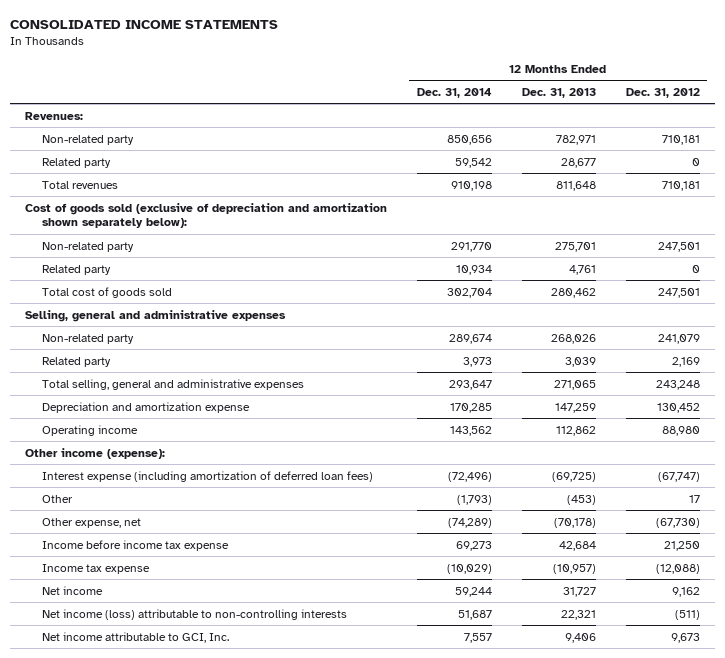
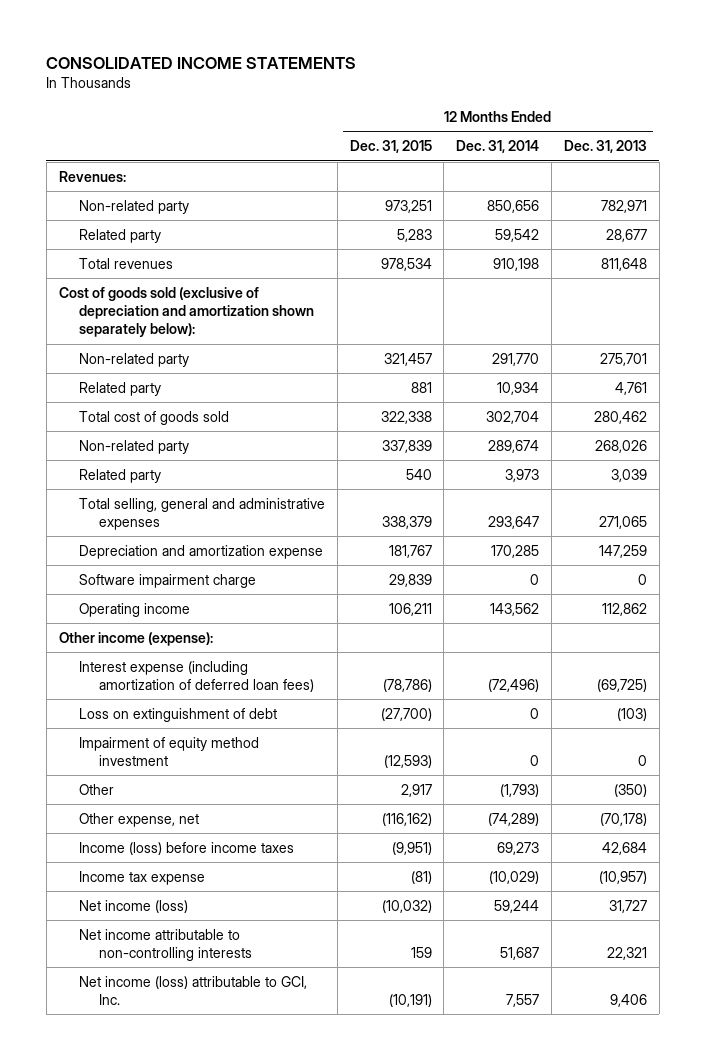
[625,87,700,98] Dec. 31, 2012 -> none
none -> [349,140,432,154] Dec. 31, 2015
[24,309,286,322] Selling, general and administrative expenses -> none
none -> [78,573,256,588] Software impairment charge
none -> [78,707,277,722] Loss on extinguishment of debt
none -> [78,736,259,767] Impairment of equity method investment
[566,494,596,505] (453) -> [614,783,648,797] (350)
[42,539,230,551] Income before income tax expense -> [78,841,294,855] Income (loss) before income taxes
[42,585,104,595] Net income -> [78,899,188,913] Net income (loss)
[42,608,348,620] Net income (loss) attributable to non-controlling interests -> [78,928,252,962] Net income attributable to non-controlling interests
[42,631,230,643] Net income attributable to GCI, Inc. -> [78,975,307,1006] Net income (loss) attributable to GCI, Inc.

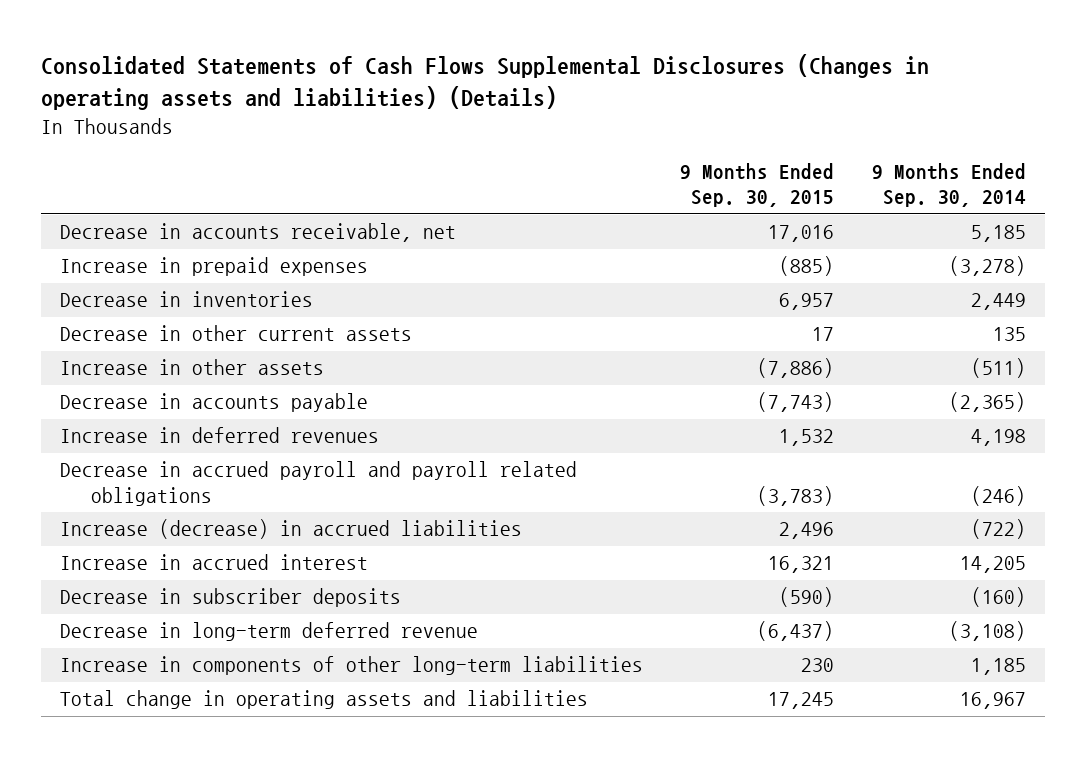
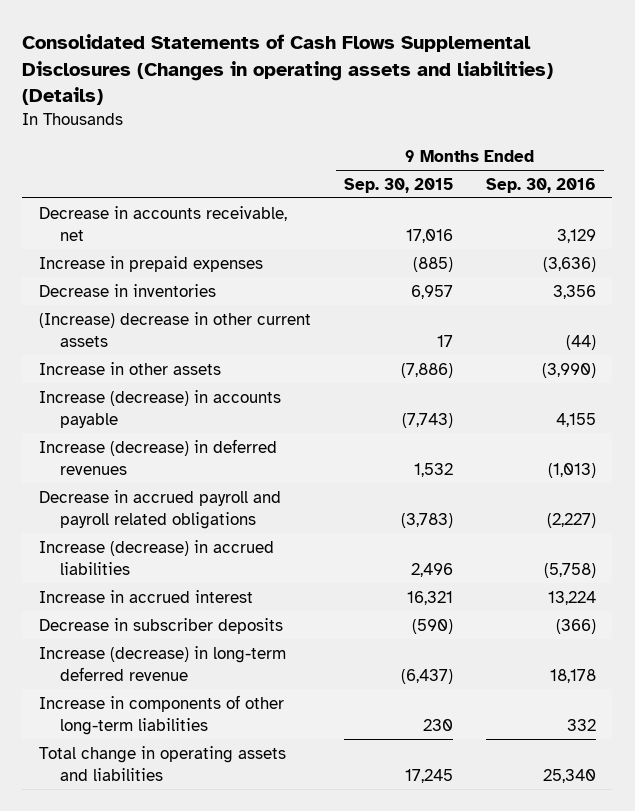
[871,162,1026,208] 9 Months Ended Sep. 30, 2014 -> none
none -> [485,177,596,193] Sep. 30, 2016
[59,325,412,342] Decrease in other current assets -> [38,311,311,347] (Increase) decrease in other current assets
[59,393,368,413] Decrease in accounts payable -> [38,389,281,428] Increase (decrease) in accounts payable
[59,427,379,444] Increase in deferred revenues -> [38,438,277,475] Increase (decrease) in deferred revenues
[59,622,478,642] Decrease in long-term deferred revenue -> [38,645,286,681] Increase (decrease) in long-term deferred revenue

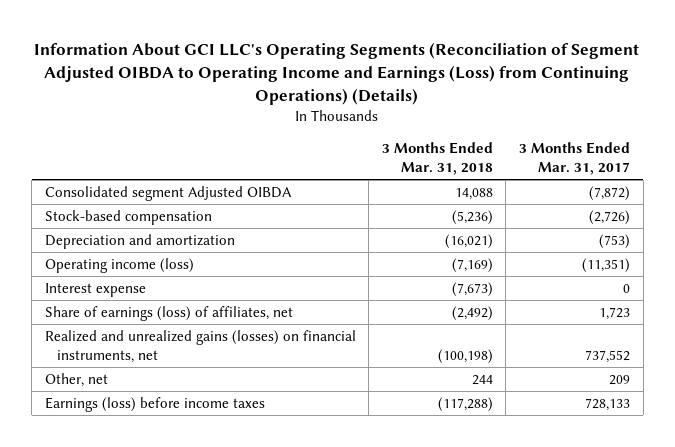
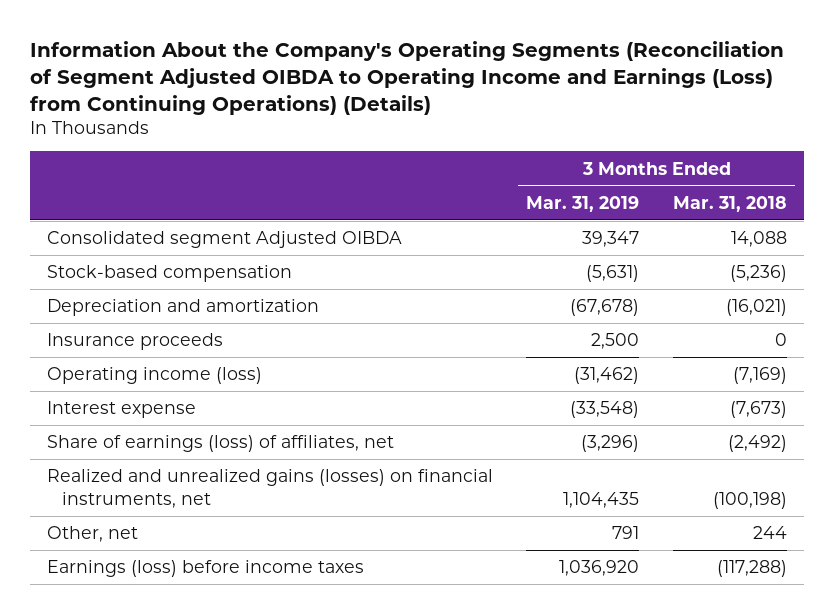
[34,41,640,106] Information About GCI LLC's Operating Segments (Reconciliation of Segment Adjusted OIBDA to Operating Income and Earnings (Loss) from Continuing Operations) (Details) -> [29,40,784,115] Information About the Company's Operating Segments (Reconciliation of Segment Adjusted OIBDA to Operating Income and Earnings (Loss) from Continuing Operations) (Details)
[519,142,631,175] 3 Months Ended Mar. 31, 2017 -> none
none -> [526,195,640,212] Mar. 31, 2019
none -> [46,333,223,351] Insurance proceeds

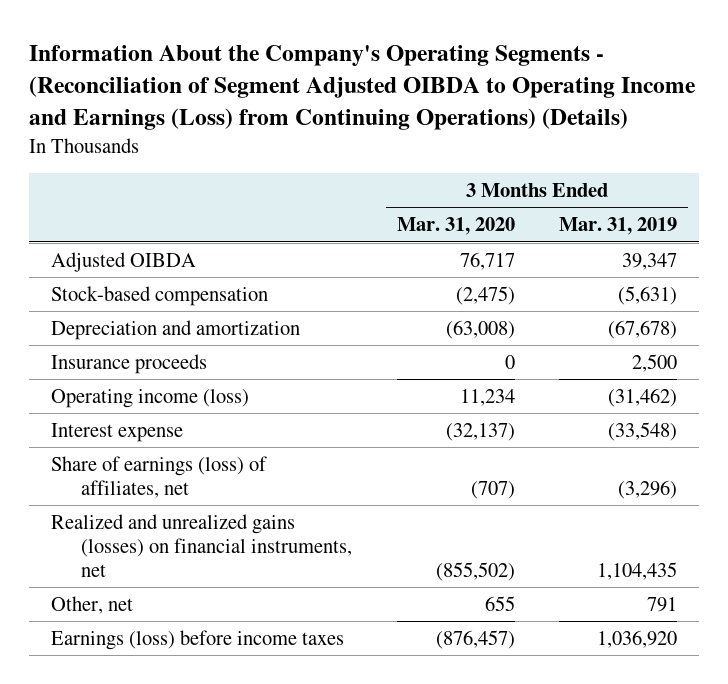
[29,40,784,115] Information About the Company's Operating Segments (Reconciliation of Segment Adjusted OIBDA to Operating Income and Earnings (Loss) from Continuing Operations) (Details) -> [29,45,697,130] Information About the Company's Operating Segments - (Reconciliation of Segment Adjusted OIBDA to Operating Income and Earnings (Loss) from Continuing Operations) (Details)
[673,195,788,212] Mar. 31, 2018 -> none
none -> [396,217,515,236] Mar. 31, 2020
[46,231,402,249] Consolidated segment Adjusted OIBDA -> [51,251,197,272] Adjusted OIBDA

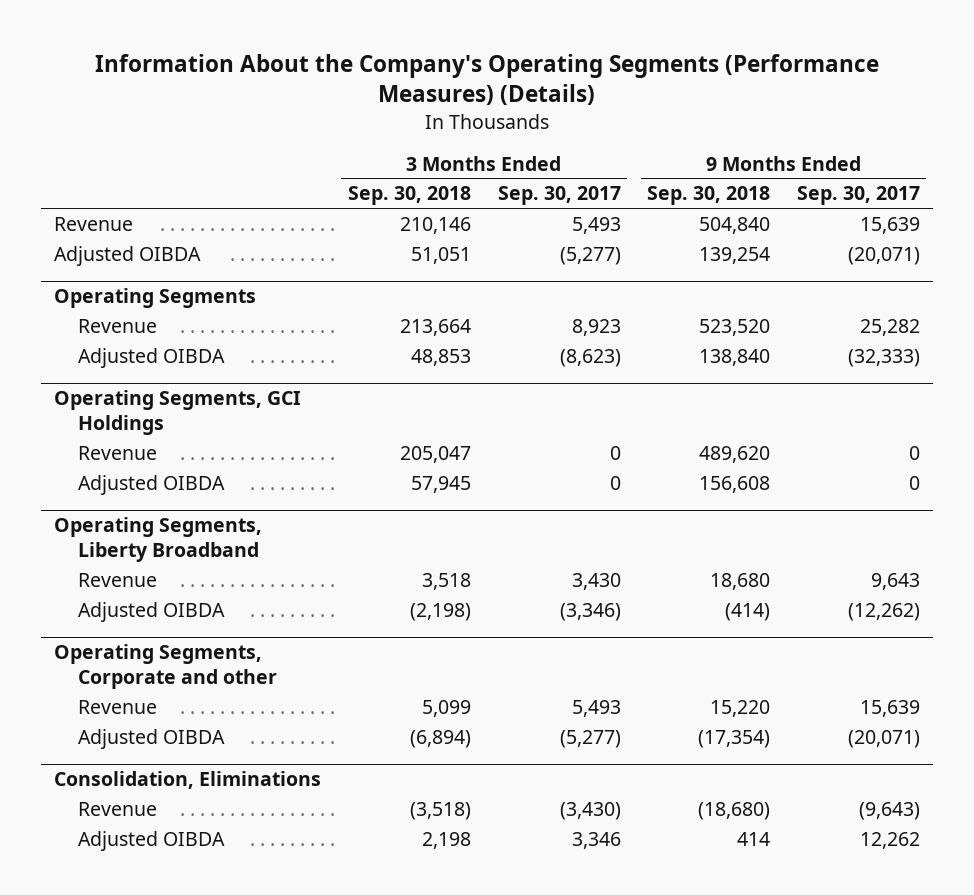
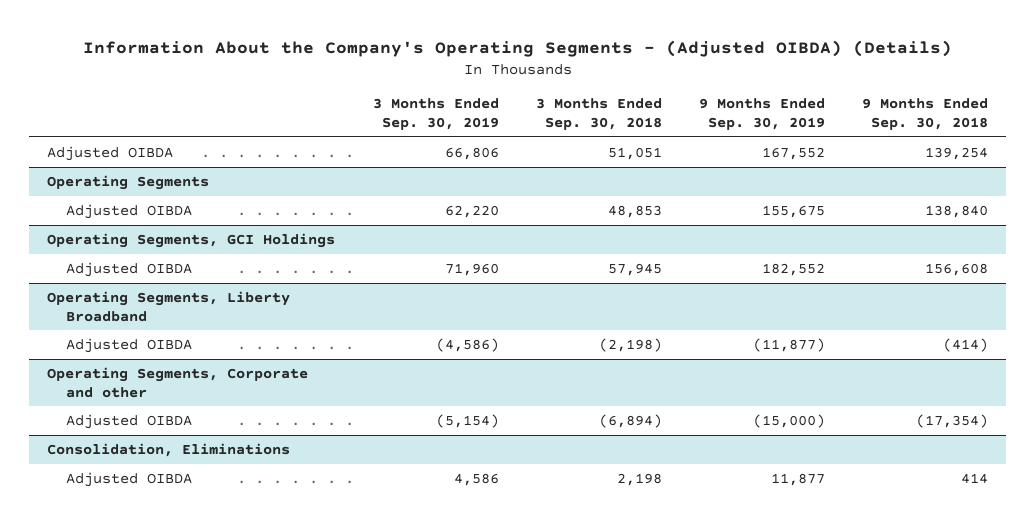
[95,53,880,106] Information About the Company's Operating Segments (Performance Measures) (Details) -> [82,39,952,57] Information About the Company's Operating Segments - (Adjusted OIBDA) (Details)
[497,186,621,206] Sep. 30, 2017 -> none
[796,186,920,206] Sep. 30, 2017 -> none
none -> [372,98,499,130] 3 Months Ended Sep. 30, 2019
none -> [698,98,825,130] 9 Months Ended Sep. 30, 2019
[54,217,134,232] Revenue -> none
[78,319,158,334] Revenue -> none
[78,446,158,461] Revenue -> none
[78,573,158,588] Revenue -> none
[78,700,158,715] Revenue -> none
[78,802,158,817] Revenue -> none

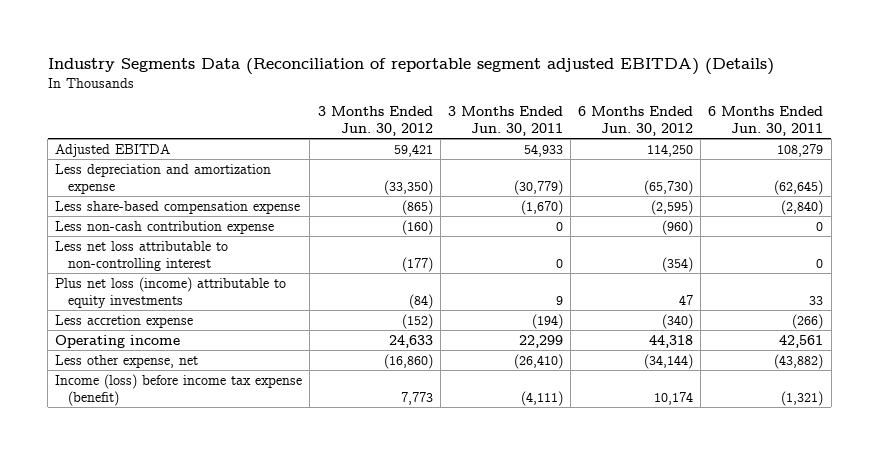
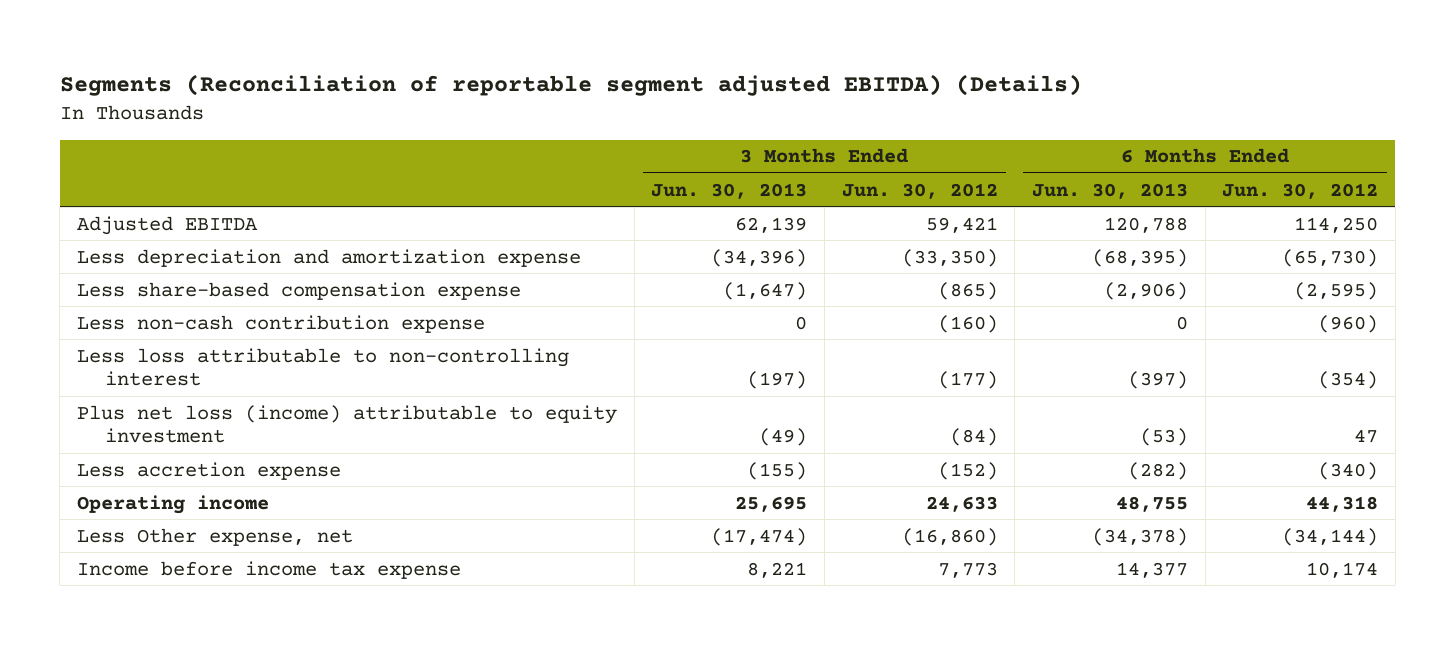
[47,57,774,75] Industry Segments Data (Reconciliation of reportable segment adjusted EBITDA) (Details) -> [59,74,1082,97] Segments (Reconciliation of reportable segment adjusted EBITDA) (Details)
[447,106,563,136] 3 Months Ended Jun. 30, 2011 -> none
[708,106,824,136] 6 Months Ended Jun. 30, 2011 -> none
none -> [651,182,808,199] Jun. 30, 2013
none -> [1031,182,1188,199] Jun. 30, 2013
[55,240,229,271] Less net loss attributable to non-controlling interest -> [76,347,569,387] Less loss attributable to non-controlling interest
[55,276,287,308] Plus net loss (income) attributable to equity investments -> [76,404,617,444] Plus net loss (income) attributable to equity investment
[55,354,199,368] Less other expense, net -> [76,527,353,546] Less Other expense, net
[55,373,303,406] Income (loss) before income tax expense (benefit) -> [76,560,461,579] Income before income tax expense

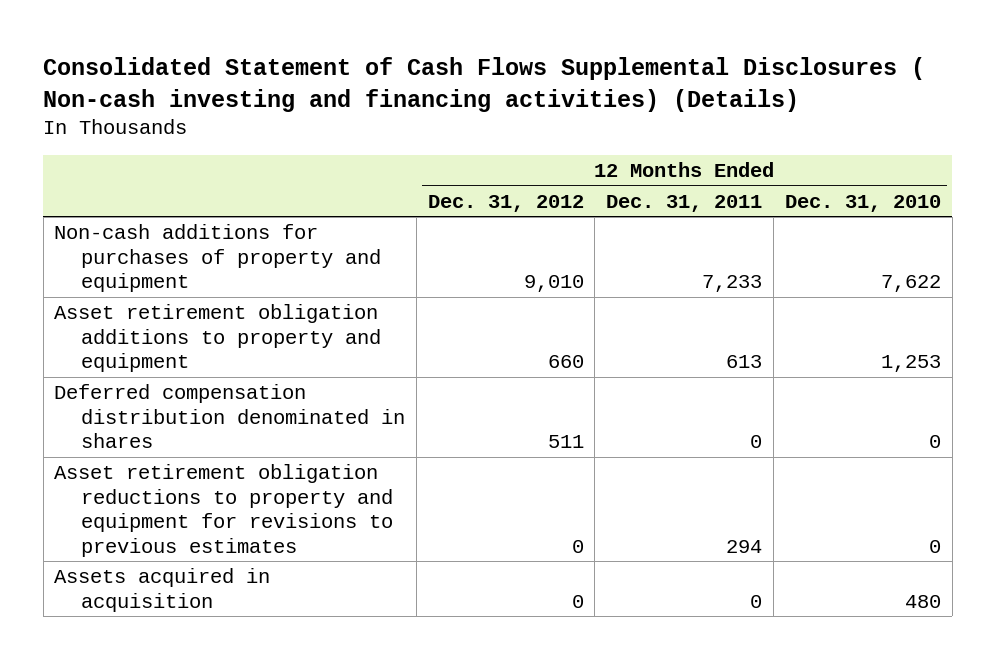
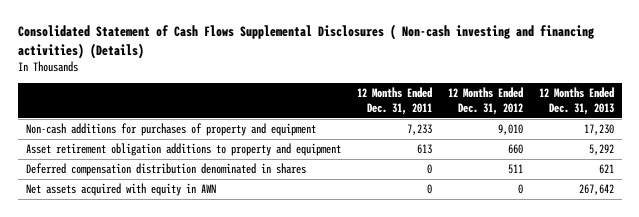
[784,194,941,212] Dec. 31, 2010 -> none
none -> [538,87,614,115] 12 Months Ended Dec. 31, 2013
[54,464,393,557] Asset retirement obligation reductions to property and equipment for revisions to previous estimates -> none
[54,568,271,612] Assets acquired in acquisition -> [25,183,216,197] Net assets acquired with equity in AWN

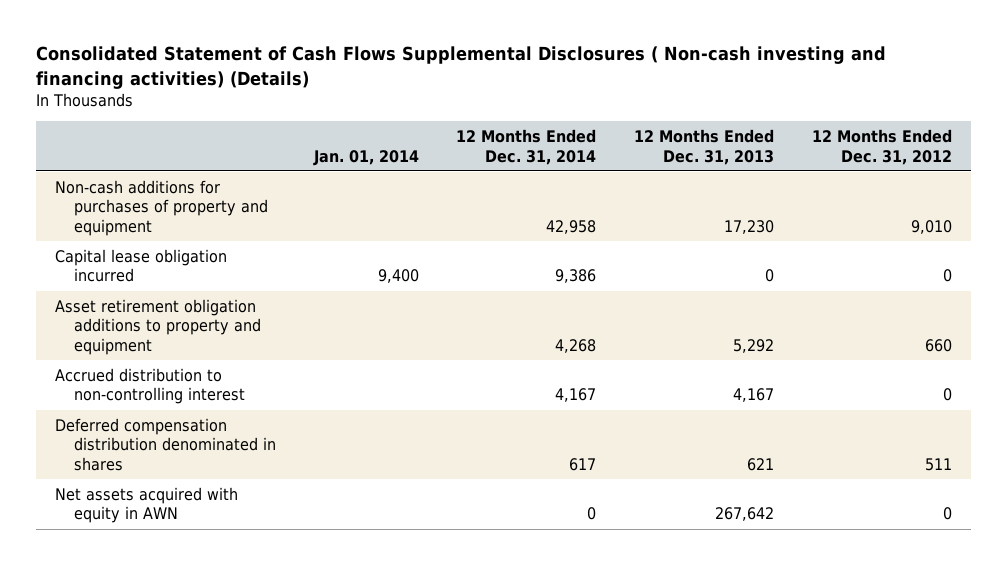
[356,87,432,115] 12 Months Ended Dec. 31, 2011 -> none
none -> [312,149,419,166] Jan. 01, 2014
none -> [456,128,597,165] 12 Months Ended Dec. 31, 2014
none -> [54,248,227,283] Capital lease obligation incurred
none -> [54,367,246,405] Accrued distribution to non-controlling interest

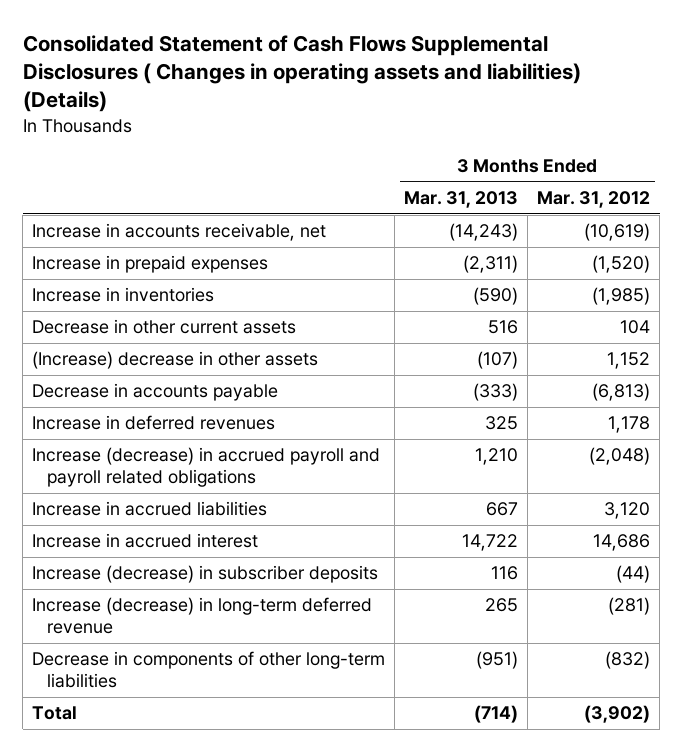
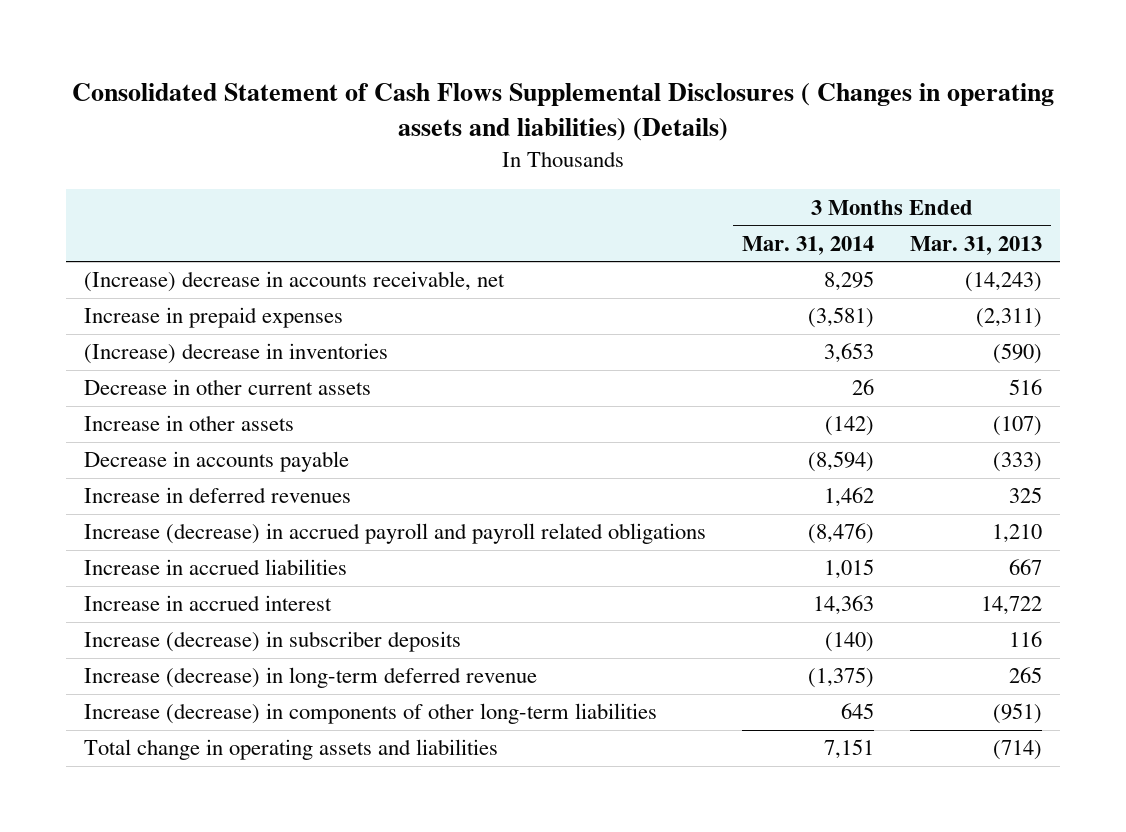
[537,191,651,209] Mar. 31, 2012 -> none
none -> [741,235,874,255] Mar. 31, 2014
[32,223,327,242] Increase in accounts receivable, net -> [83,271,505,293] (Increase) decrease in accounts receivable, net
[32,287,215,303] Increase in inventories -> [83,343,388,365] (Increase) decrease in inventories
[32,351,319,370] (Increase) decrease in other assets -> [83,415,294,432] Increase in other assets
[32,651,386,689] Decrease in components of other long-term liabilities -> [83,703,657,725] Increase (decrease) in components of other long-term liabilities
[32,706,78,721] Total -> [83,739,498,761] Total change in operating assets and liabilities

